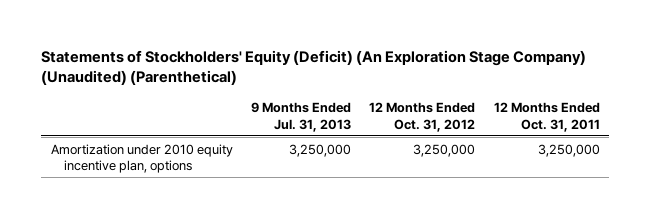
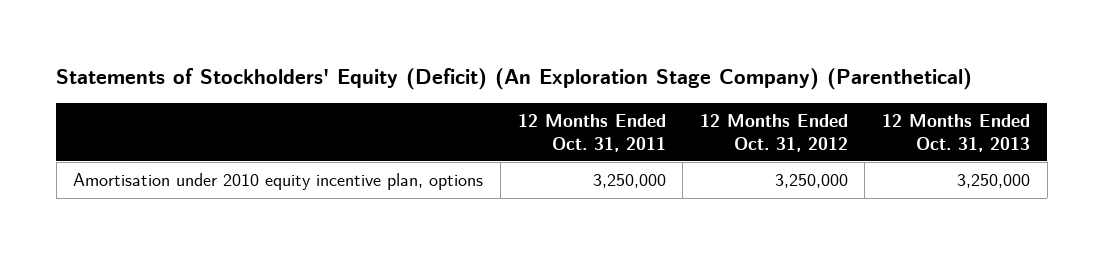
[41,49,587,86] Statements of Stockholders' Equity (Deficit) (An Exploration Stage Company) (Unaudited) (Parenthetical) -> [56,68,973,91] Statements of Stockholders' Equity (Deficit) (An Exploration Stage Company) (Parenthetical)
[250,102,351,132] 9 Months Ended Jul. 31, 2013 -> none
none -> [881,113,1030,152] 12 Months Ended Oct. 31, 2013
[50,143,233,173] Amortization under 2010 equity incentive plan, options -> [73,173,484,191] Amortisation under 2010 equity incentive plan, options

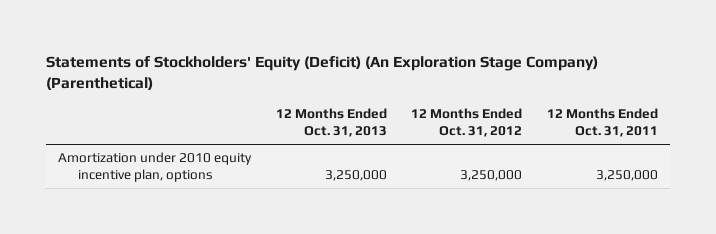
[73,173,484,191] Amortisation under 2010 equity incentive plan, options -> [58,152,253,183] Amortization under 2010 equity incentive plan, options

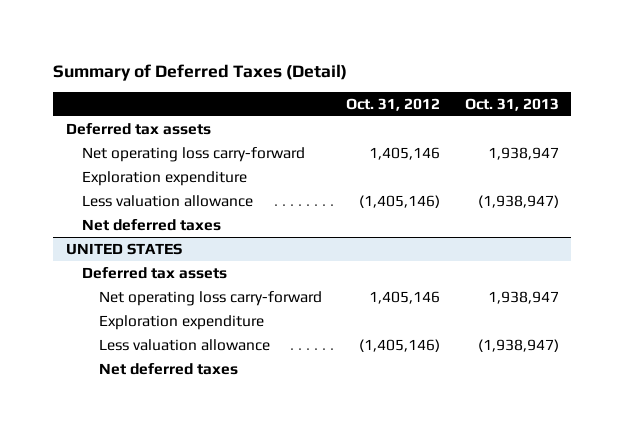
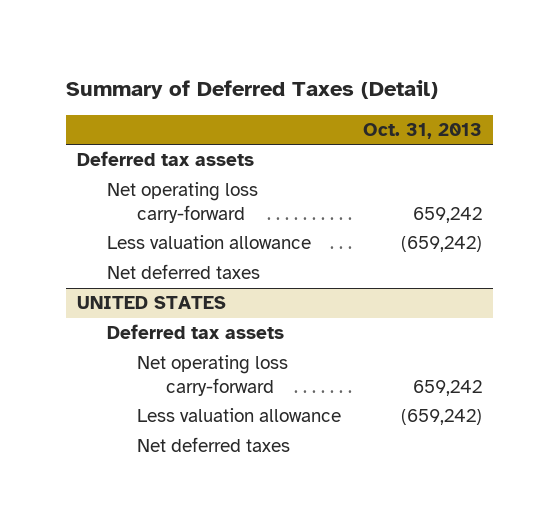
[346,98,441,112] Oct. 31, 2012 -> none
[82,170,248,186] Exploration expenditure -> none
[487,146,559,160] 1,938,947 -> [412,207,482,224] 659,242
[477,194,559,208] (1,938,947) -> [400,236,482,253] (659,242)
[98,314,264,330] Exploration expenditure -> none
[487,290,559,304] 1,938,947 -> [412,380,482,397] 659,242
[477,338,559,352] (1,938,947) -> [400,409,482,426] (659,242)

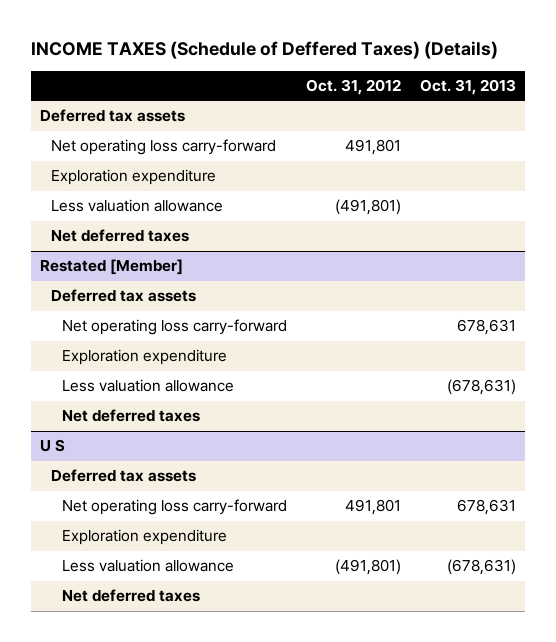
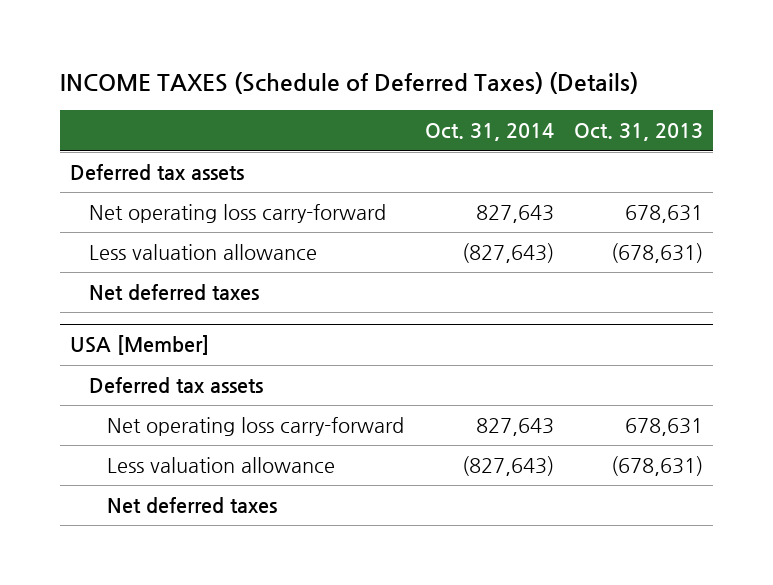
[30,40,498,59] INCOME TAXES (Schedule of Deffered Taxes) (Details) -> [59,72,638,95] INCOME TAXES (Schedule of Deferred Taxes) (Details)
[305,78,401,95] Oct. 31, 2012 -> none
none -> [424,123,554,142] Oct. 31, 2014
[51,139,277,156] Net operating loss carry-forward -> none
[51,169,217,186] Exploration expenditure -> none
[51,199,224,213] Less valuation allowance -> none
[51,229,190,243] Net deferred taxes -> none
[39,259,183,276] Restated [Member] -> none
[51,289,197,303] Deferred tax assets -> none
[62,349,228,366] Exploration expenditure -> none
[39,439,65,453] U S -> [69,335,209,356] USA [Member]
[62,529,228,546] Exploration expenditure -> none

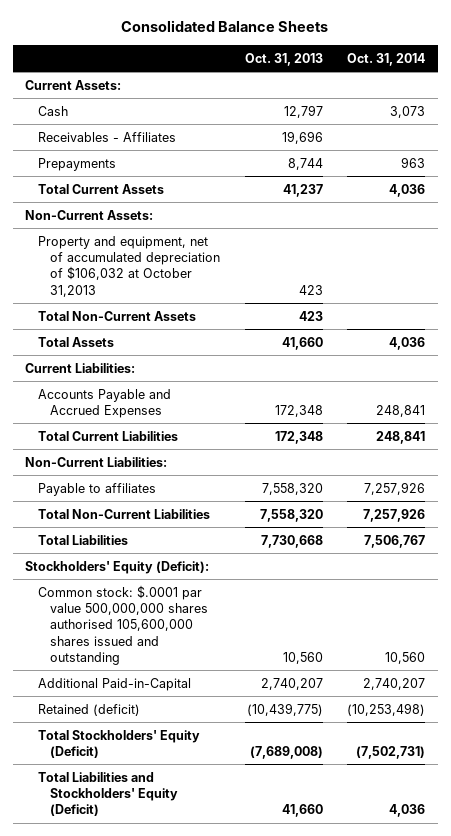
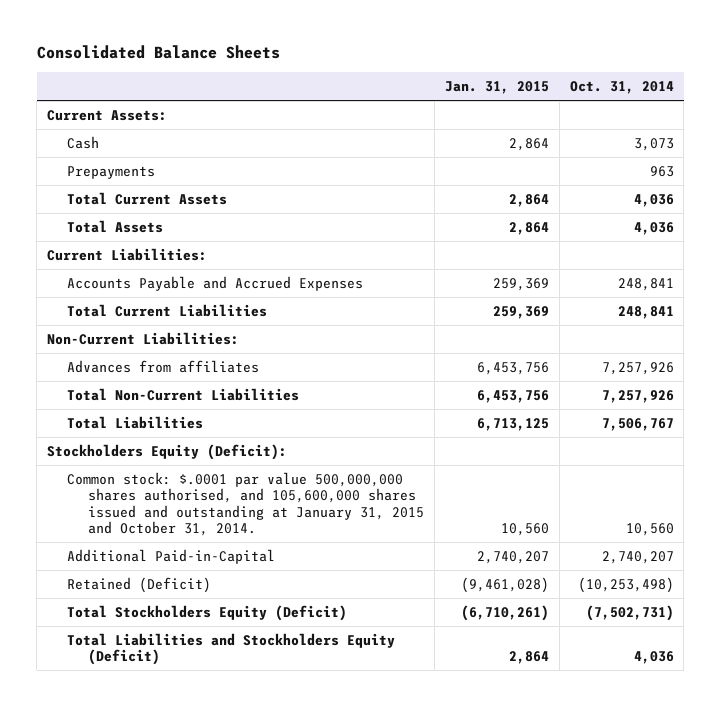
[244,52,323,66] Oct. 31, 2013 -> none
none -> [444,81,549,95] Jan. 31, 2015
[37,131,176,142] Receivables - Affiliates -> none
[25,209,154,220] Non-Current Assets: -> none
[37,235,220,297] Property and equipment, net of accumulated depreciation of $106,032 at October 31,2013 -> none
[37,310,196,321] Total Non-Current Assets -> none
[37,482,156,496] Payable to affiliates -> [67,359,260,373] Advances from affiliates
[25,560,210,574] Stockholders' Equity (Deficit): -> [46,443,287,460] Stockholders Equity (Deficit):
[37,584,208,665] Common stock: $.0001 par value 500,000,000 shares authorised 105,600,000 shares issued and outstanding -> [67,471,424,537] Common stock: $.0001 par value 500,000,000 shares authorised, and 105,600,000 shares issued and outstanding at January 31, 2015 and October 31, 2014.
[37,703,140,716] Retained (deficit) -> [67,576,212,593] Retained (Deficit)
[37,729,200,758] Total Stockholders' Equity (Deficit) -> [67,604,348,621] Total Stockholders Equity (Deficit)
[37,771,178,817] Total Liabilities and Stockholders' Equity (Deficit) -> [67,632,396,666] Total Liabilities and Stockholders Equity (Deficit)

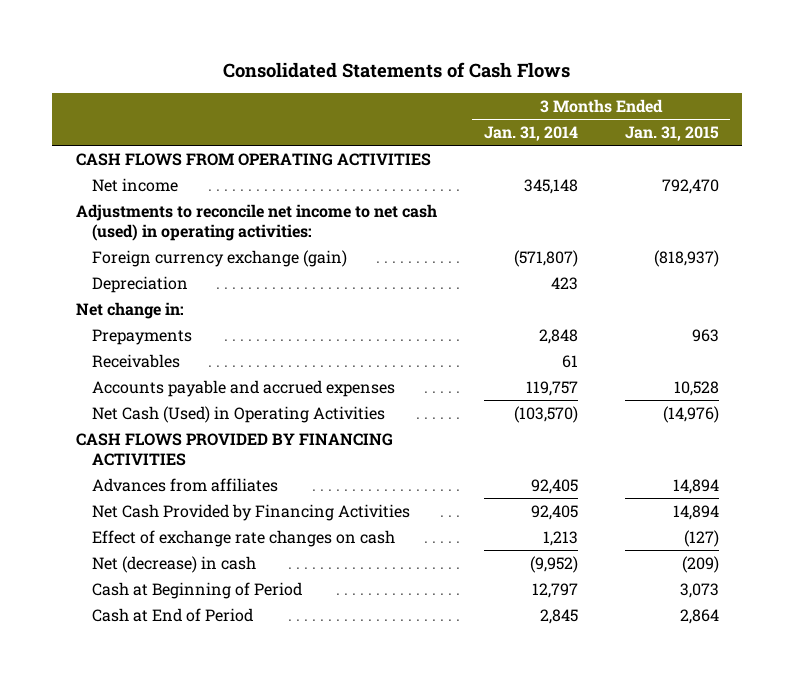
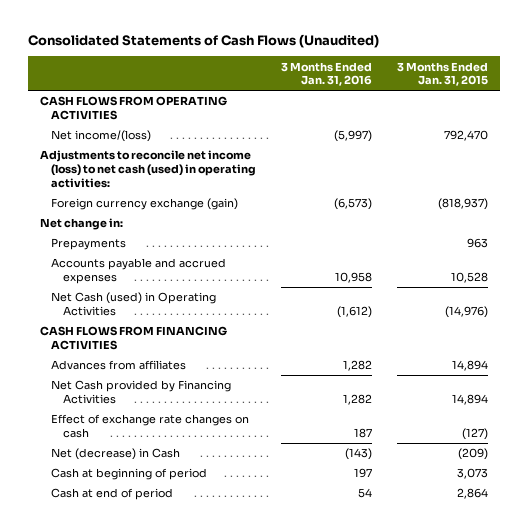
[223,62,571,79] Consolidated Statements of Cash Flows -> [27,34,379,49] Consolidated Statements of Cash Flows (Unaudited)
[483,125,578,141] Jan. 31, 2014 -> none
none -> [281,61,373,87] 3 Months Ended Jan. 31, 2016
[92,177,179,192] Net income -> [51,130,152,143] Net income/(loss)
[75,203,437,241] Adjustments to reconcile net income to net cash (used) in operating activities: -> [40,150,257,188] Adjustments to reconcile net income (loss) to net cash (used) in operating activities:
[92,275,189,293] Depreciation -> none
[92,353,181,368] Receivables -> none
[92,405,386,423] Net Cash (Used) in Operating Activities -> [51,292,217,317] Net Cash (used) in Operating Activities
[75,432,393,466] CASH FLOWS PROVIDED BY FINANCING ACTIVITIES -> [40,326,228,351] CASH FLOWS FROM FINANCING ACTIVITIES
[92,503,411,521] Net Cash Provided by Financing Activities -> [51,380,232,405] Net Cash provided by Financing Activities
[92,555,257,573] Net (decrease) in cash -> [51,448,181,461] Net (decrease) in Cash
[92,581,303,599] Cash at Beginning of Period -> [51,468,208,481] Cash at beginning of period
[92,607,254,622] Cash at End of Period -> [51,488,174,501] Cash at end of period

